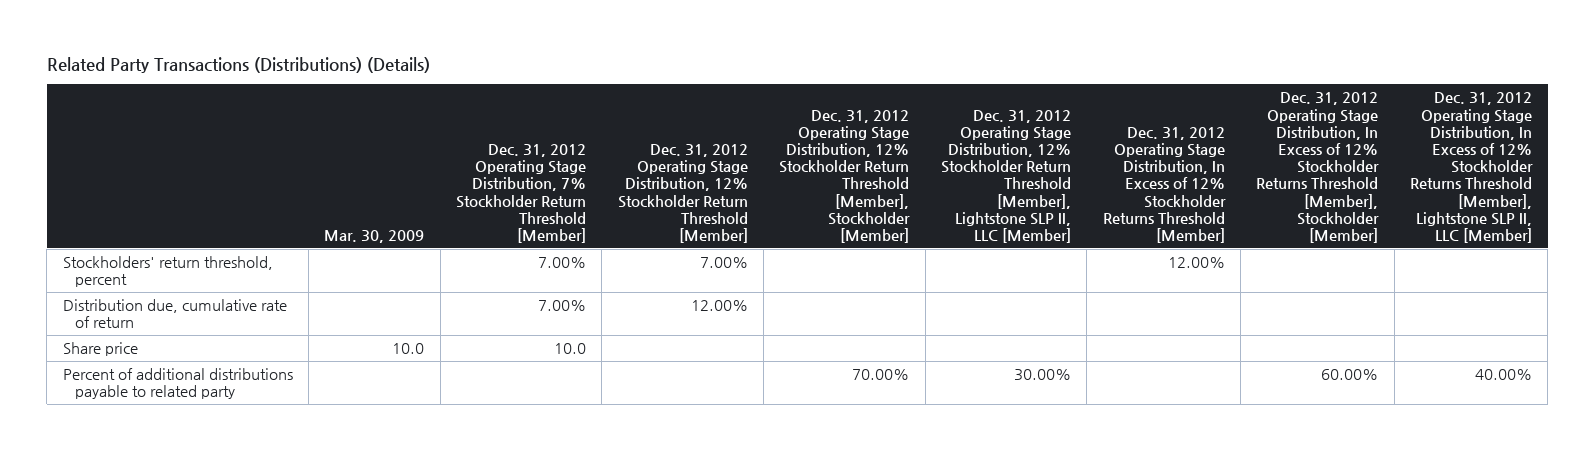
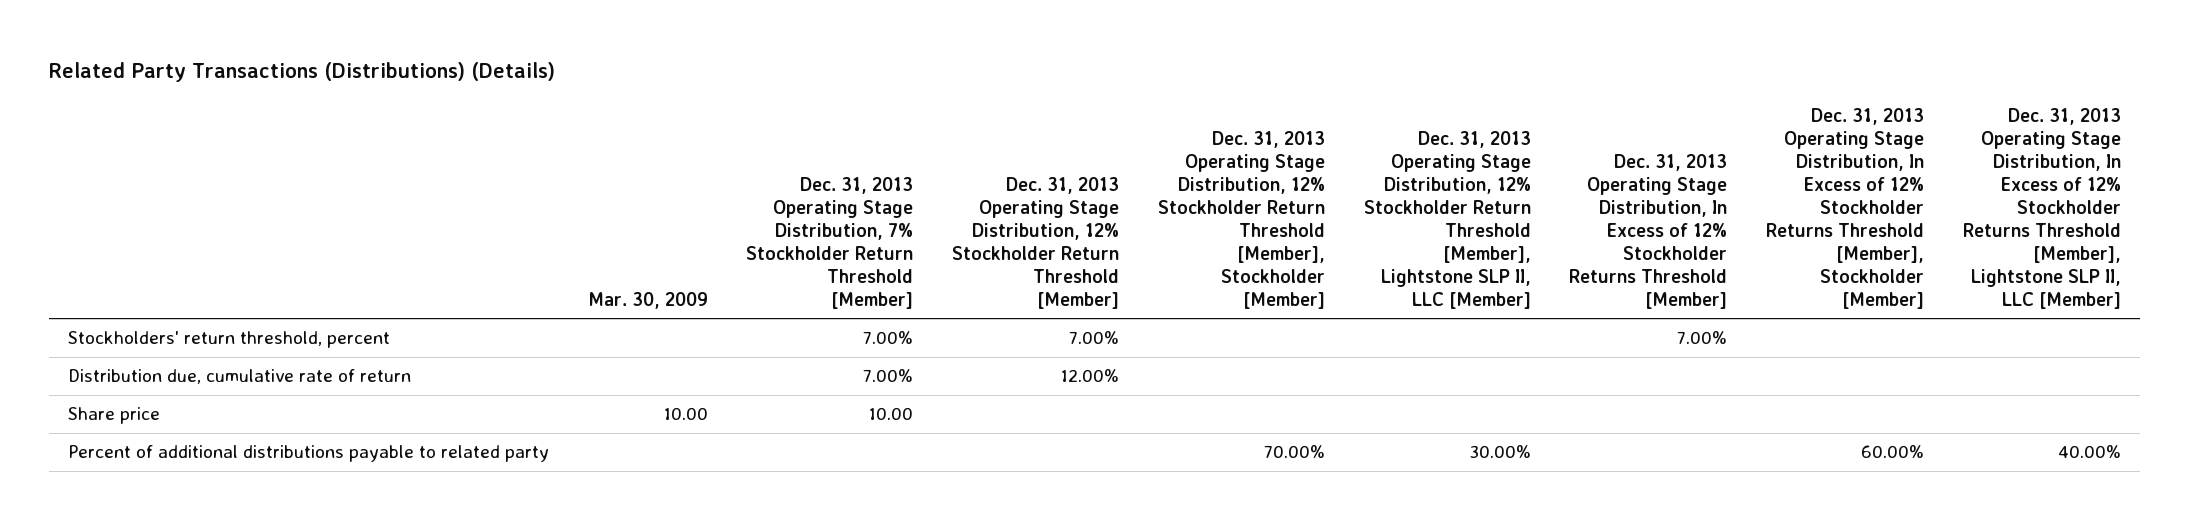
[455,144,586,244] Dec. 31, 2012 Operating Stage Distribution, 7% Stockholder Return Threshold [Member] -> none
[617,144,748,244] Dec. 31, 2012 Operating Stage Distribution, 12% Stockholder Return Threshold [Member] -> none
[779,109,911,244] Dec. 31, 2012 Operating Stage Distribution, 12% Stockholder Return Threshold [Member], Stockholder [Member] -> none
[941,109,1072,244] Dec. 31, 2012 Operating Stage Distribution, 12% Stockholder Return Threshold [Member], Lightstone SLP II, LLC [Member] -> none
[1102,126,1226,244] Dec. 31, 2012 Operating Stage Distribution, In Excess of 12% Stockholder Returns Threshold [Member] -> none
[1256,92,1380,244] Dec. 31, 2012 Operating Stage Distribution, In Excess of 12% Stockholder Returns Threshold [Member], Stockholder [Member] -> none
[1410,92,1534,244] Dec. 31, 2012 Operating Stage Distribution, In Excess of 12% Stockholder Returns Threshold [Member], Lightstone SLP II, LLC [Member] -> none
none -> [746,177,914,309] Dec. 31, 2013 Operating Stage Distribution, 7% Stockholder Return Threshold [Member]
none -> [952,177,1120,309] Dec. 31, 2013 Operating Stage Distribution, 12% Stockholder Return Threshold [Member]
none -> [1157,131,1325,309] Dec. 31, 2013 Operating Stage Distribution, 12% Stockholder Return Threshold [Member], Stockholder [Member]
none -> [1363,131,1531,309] Dec. 31, 2013 Operating Stage Distribution, 12% Stockholder Return Threshold [Member], Lightstone SLP II, LLC [Member]
none -> [1569,154,1728,309] Dec. 31, 2013 Operating Stage Distribution, In Excess of 12% Stockholder Returns Threshold [Member]
none -> [1765,108,1924,309] Dec. 31, 2013 Operating Stage Distribution, In Excess of 12% Stockholder Returns Threshold [Member], Stockholder [Member]
none -> [1962,108,2121,309] Dec. 31, 2013 Operating Stage Distribution, In Excess of 12% Stockholder Returns Threshold [Member], Lightstone SLP II, LLC [Member]
[392,342,425,354] 10.0 -> [662,407,708,421] 10.00

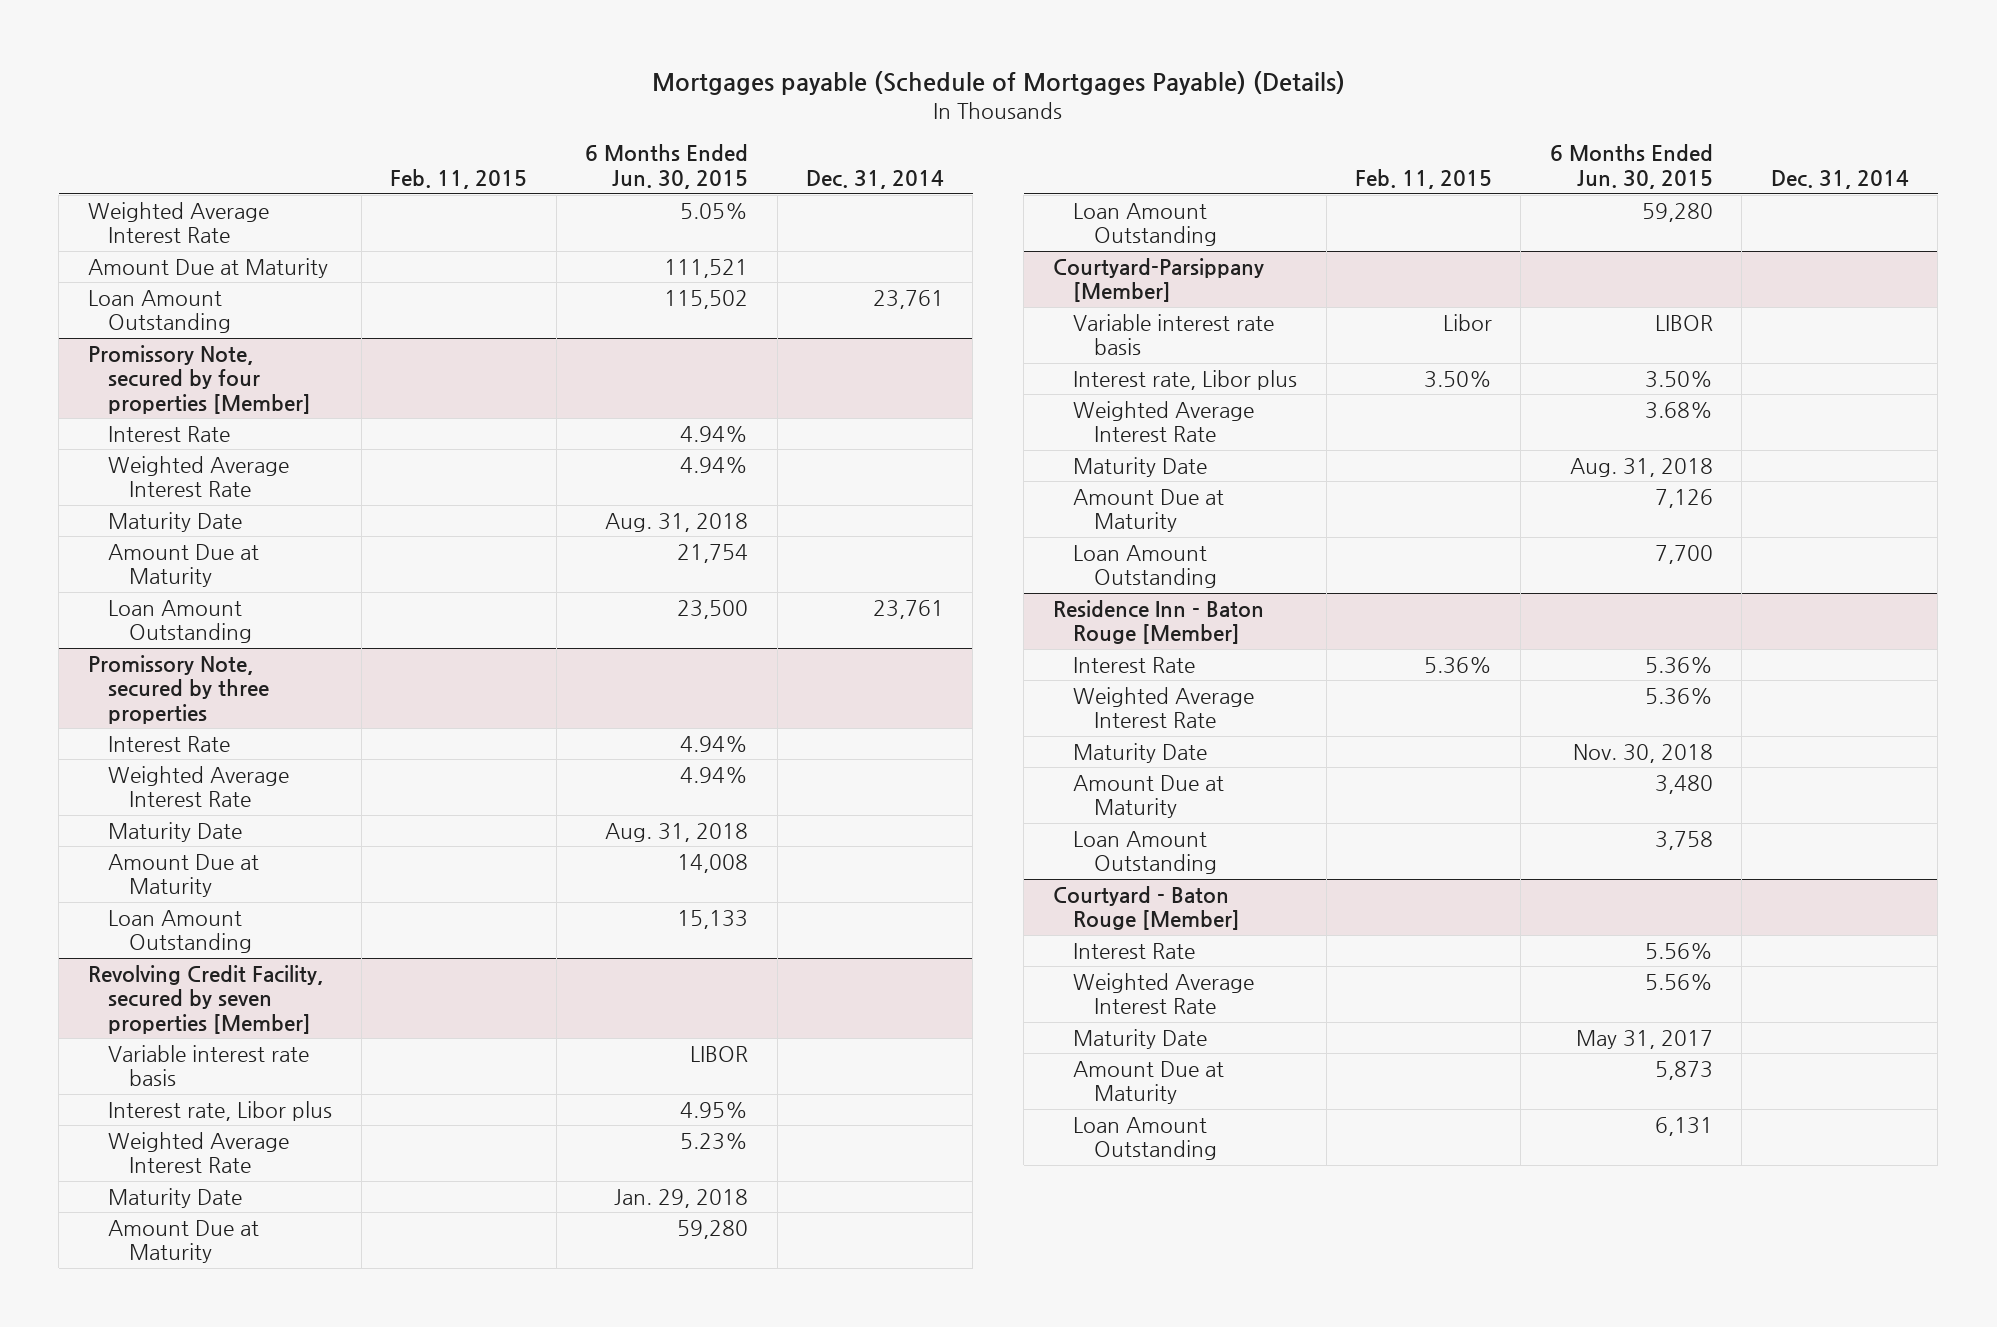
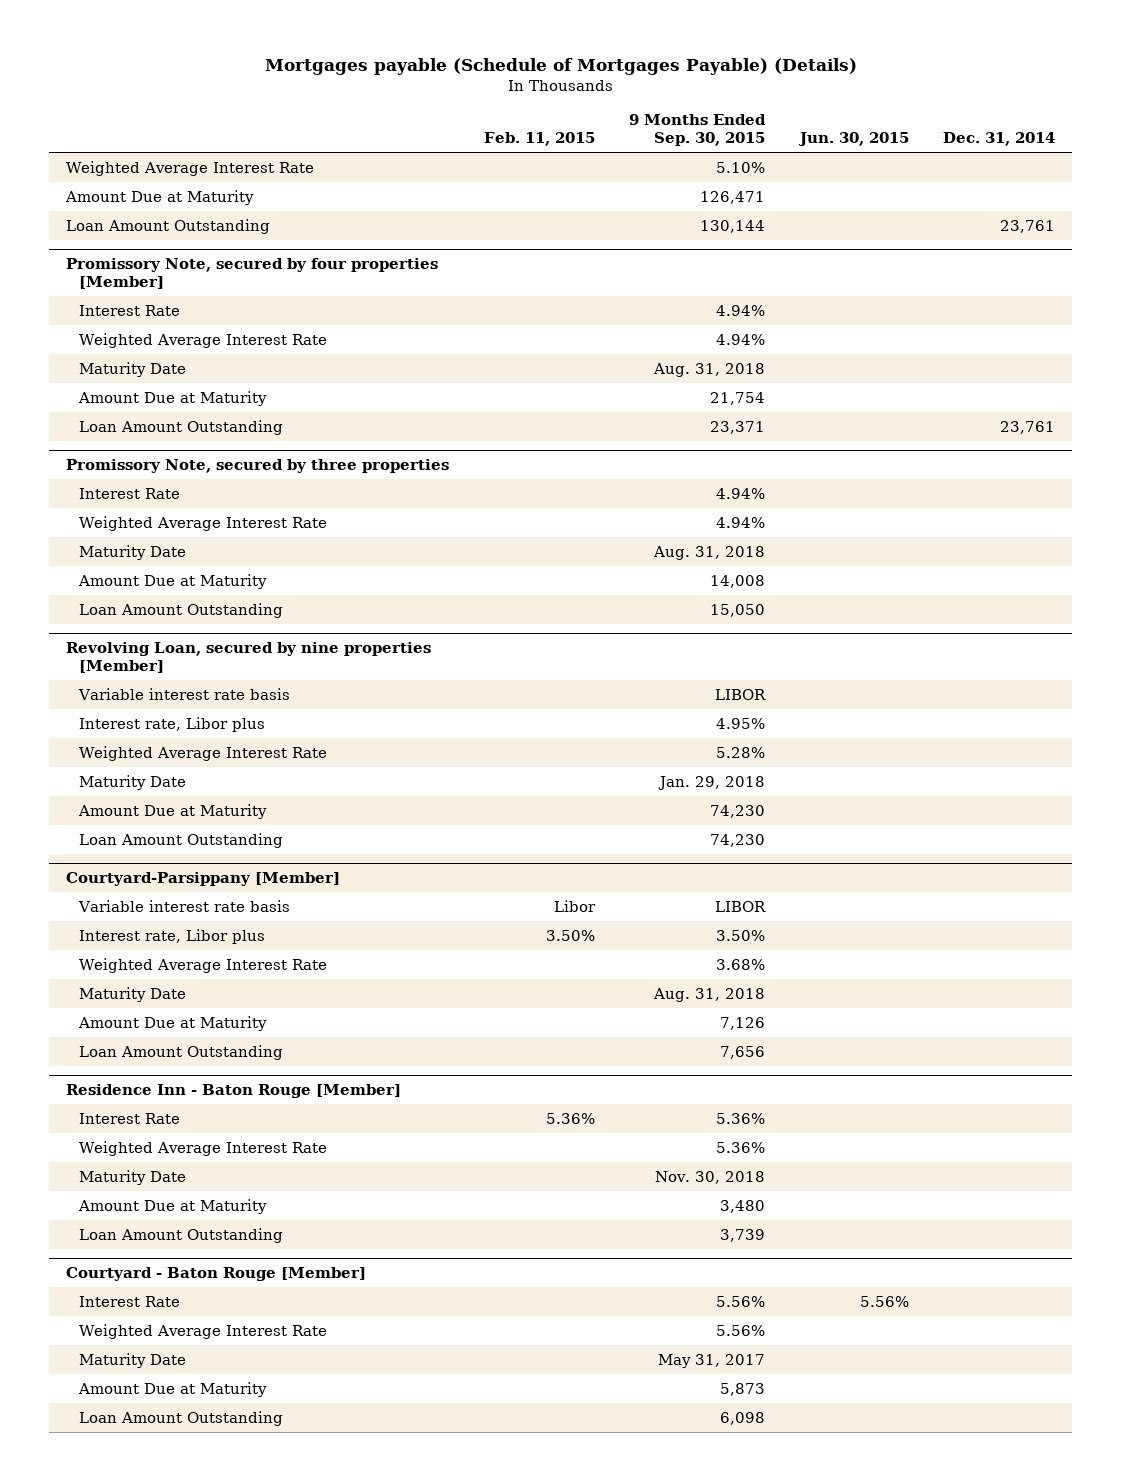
[585,144,749,190] 6 Months Ended Jun. 30, 2015 -> none
none -> [629,113,767,147] 9 Months Ended Sep. 30, 2015
none -> [797,132,909,147] Jun. 30, 2015
[87,964,323,1034] Revolving Credit Facility, secured by seven properties [Member] -> [66,641,432,674] Revolving Loan, secured by nine properties [Member]

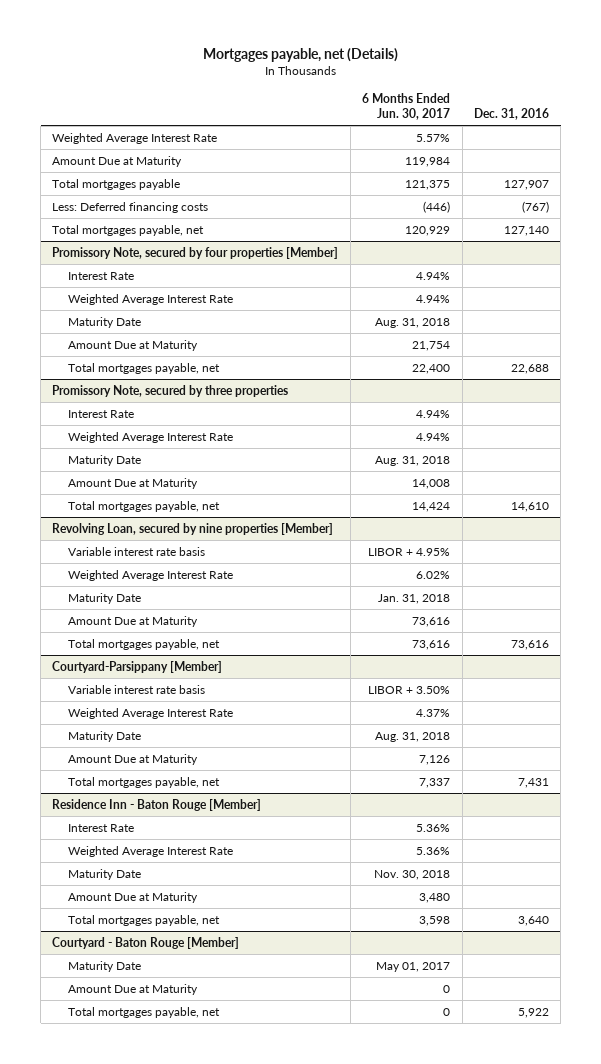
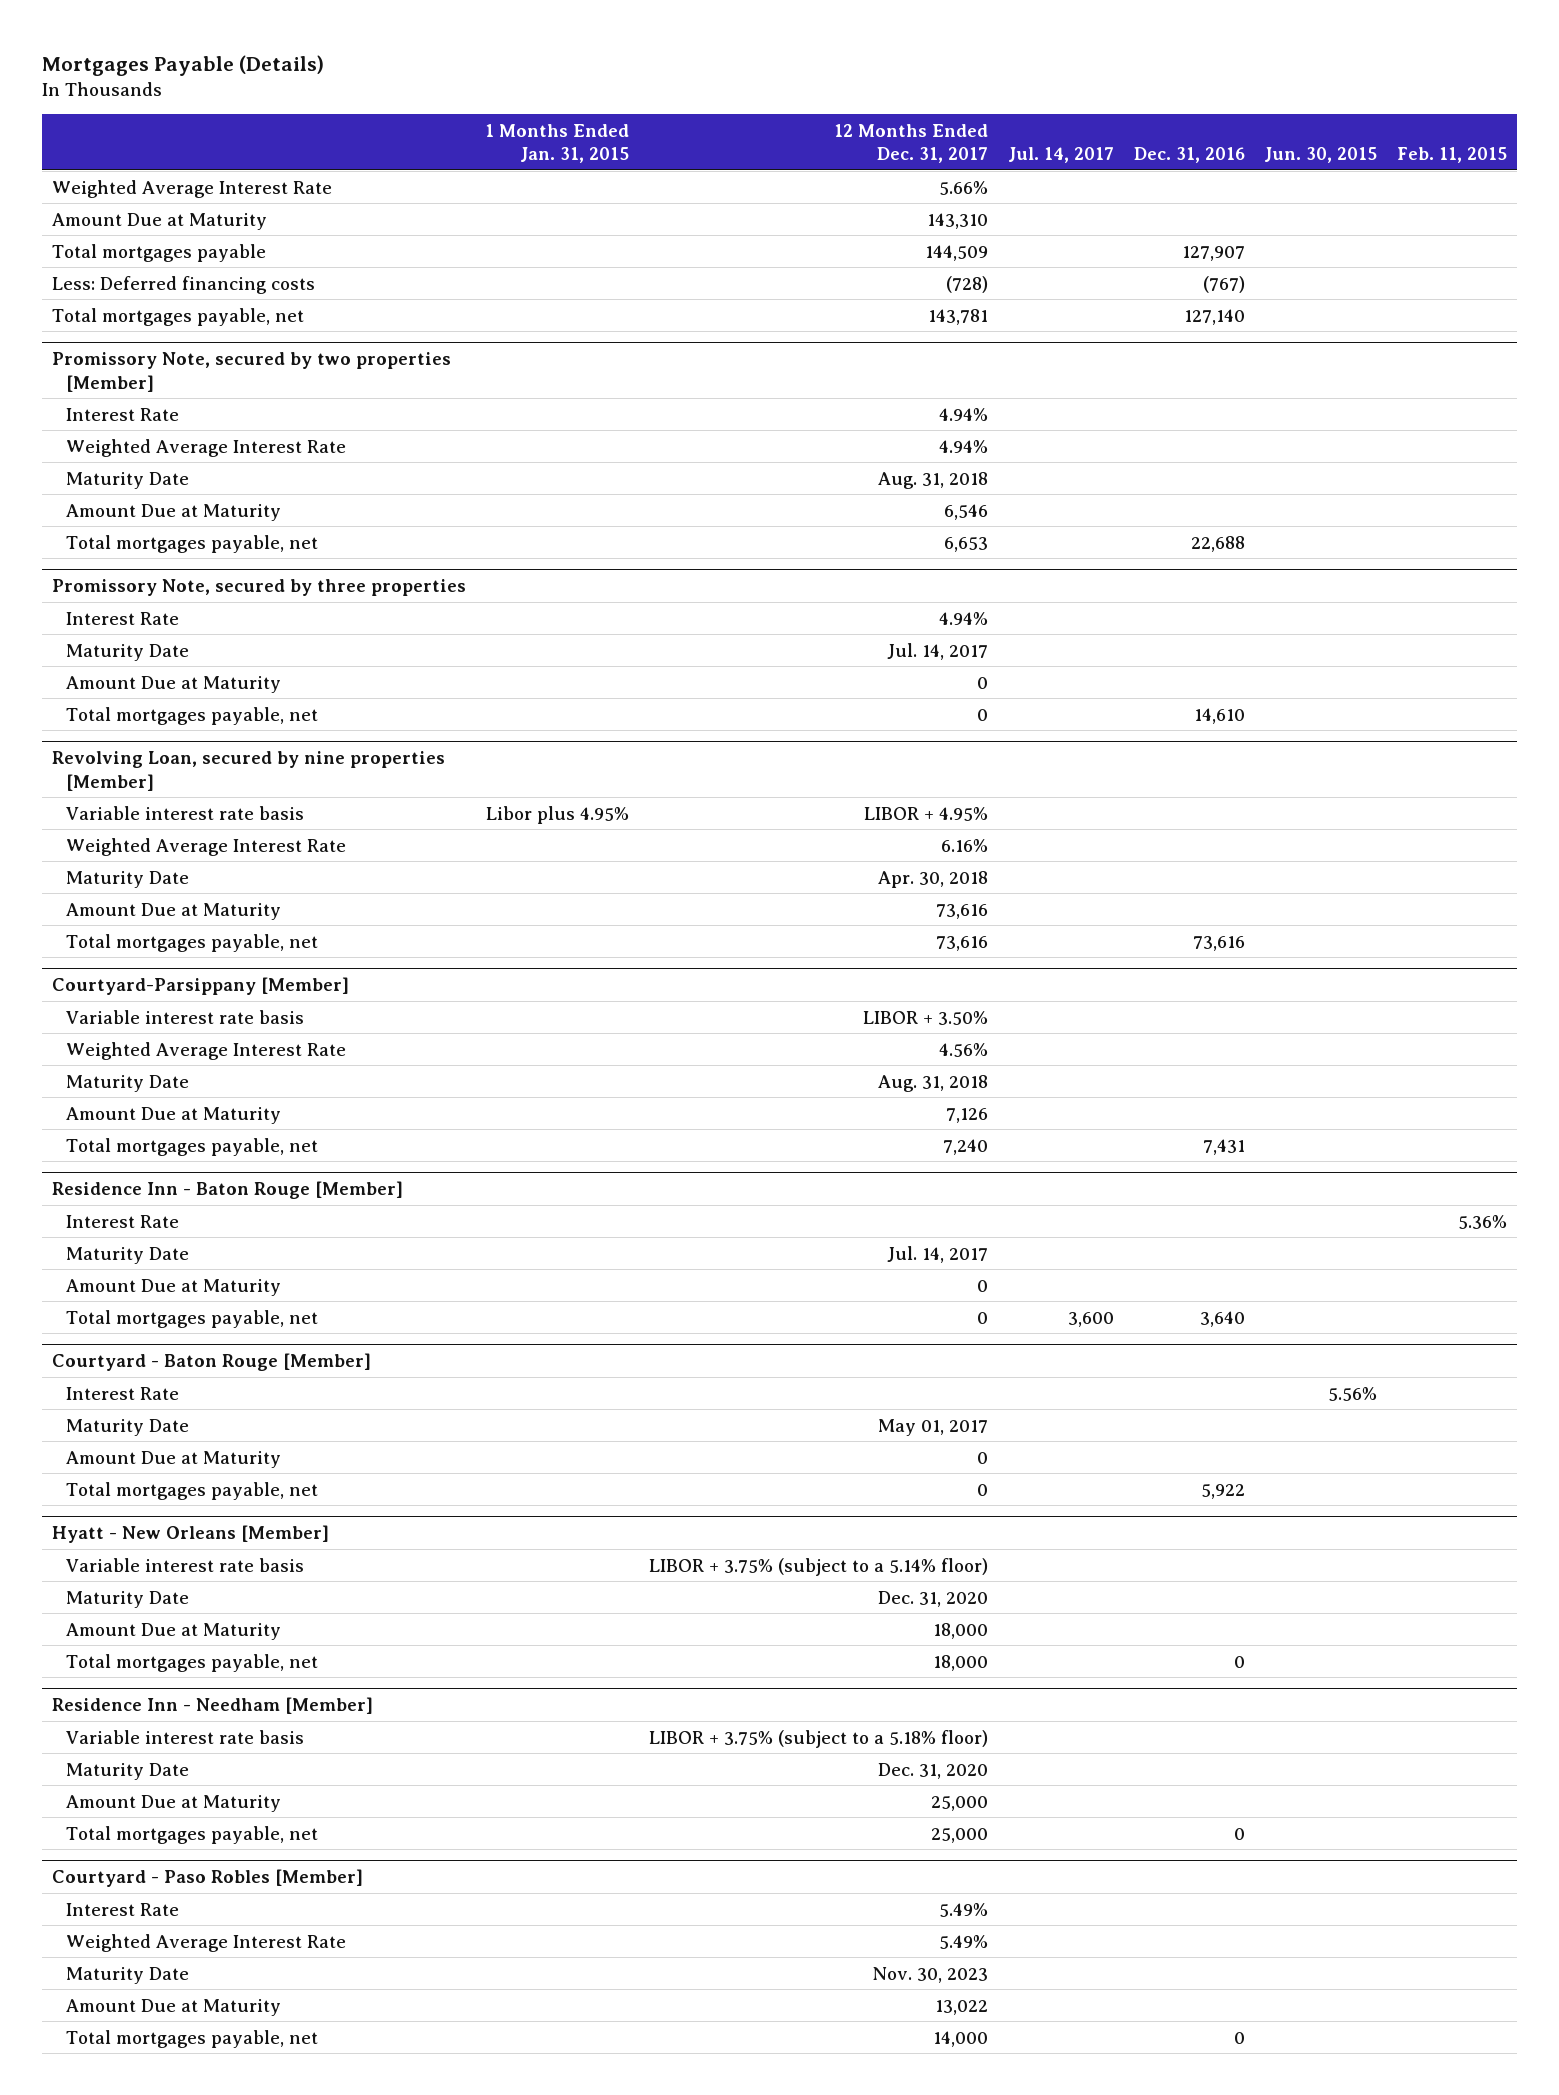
[202,48,398,63] Mortgages payable, net (Details) -> [41,54,324,76] Mortgages Payable (Details)
[362,92,451,120] 6 Months Ended Jun. 30, 2017 -> none
none -> [485,123,630,163] 1 Months Ended Jan. 31, 2015
none -> [834,123,989,163] 12 Months Ended Dec. 31, 2017
none -> [1007,146,1114,163] Jul. 14, 2017
none -> [1264,146,1378,163] Jun. 30, 2015
none -> [1396,146,1507,163] Feb. 11, 2015
[52,246,339,259] Promissory Note, secured by four properties [Member] -> [51,352,451,392] Promissory Note, secured by two properties [Member]
[68,431,234,443] Weighted Average Interest Rate -> none
[68,845,234,857] Weighted Average Interest Rate -> none
none -> [66,1386,180,1400] Interest Rate
none -> [51,1525,329,1544] Hyatt - New Orleans [Member]
none -> [66,1557,305,1572] Variable interest rate basis
none -> [66,1590,190,1608] Maturity Date
none -> [66,1622,282,1640] Amount Due at Maturity
none -> [66,1653,319,1672] Total mortgages payable, net
none -> [51,1697,373,1715] Residence Inn - Needham [Member]
none -> [66,1729,305,1744] Variable interest rate basis
none -> [66,1762,190,1780] Maturity Date
none -> [66,1794,282,1812] Amount Due at Maturity
none -> [66,1825,319,1844] Total mortgages payable, net
none -> [51,1869,363,1888] Courtyard - Paso Robles [Member]
none -> [66,1902,180,1916] Interest Rate
none -> [66,1933,347,1952] Weighted Average Interest Rate
none -> [66,1966,190,1984] Maturity Date
none -> [66,1998,282,2016] Amount Due at Maturity
none -> [66,2029,319,2048] Total mortgages payable, net

